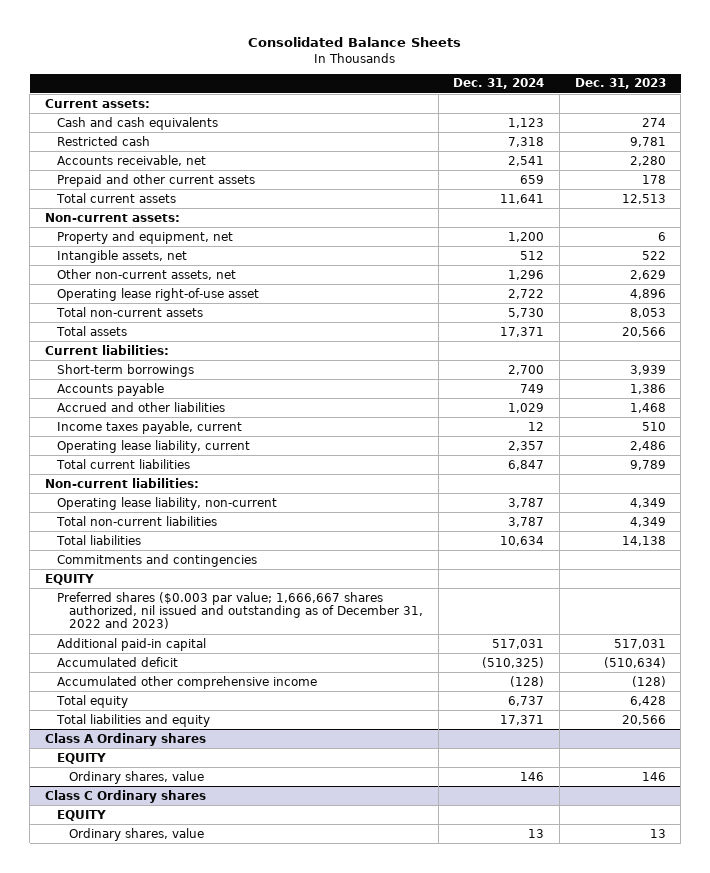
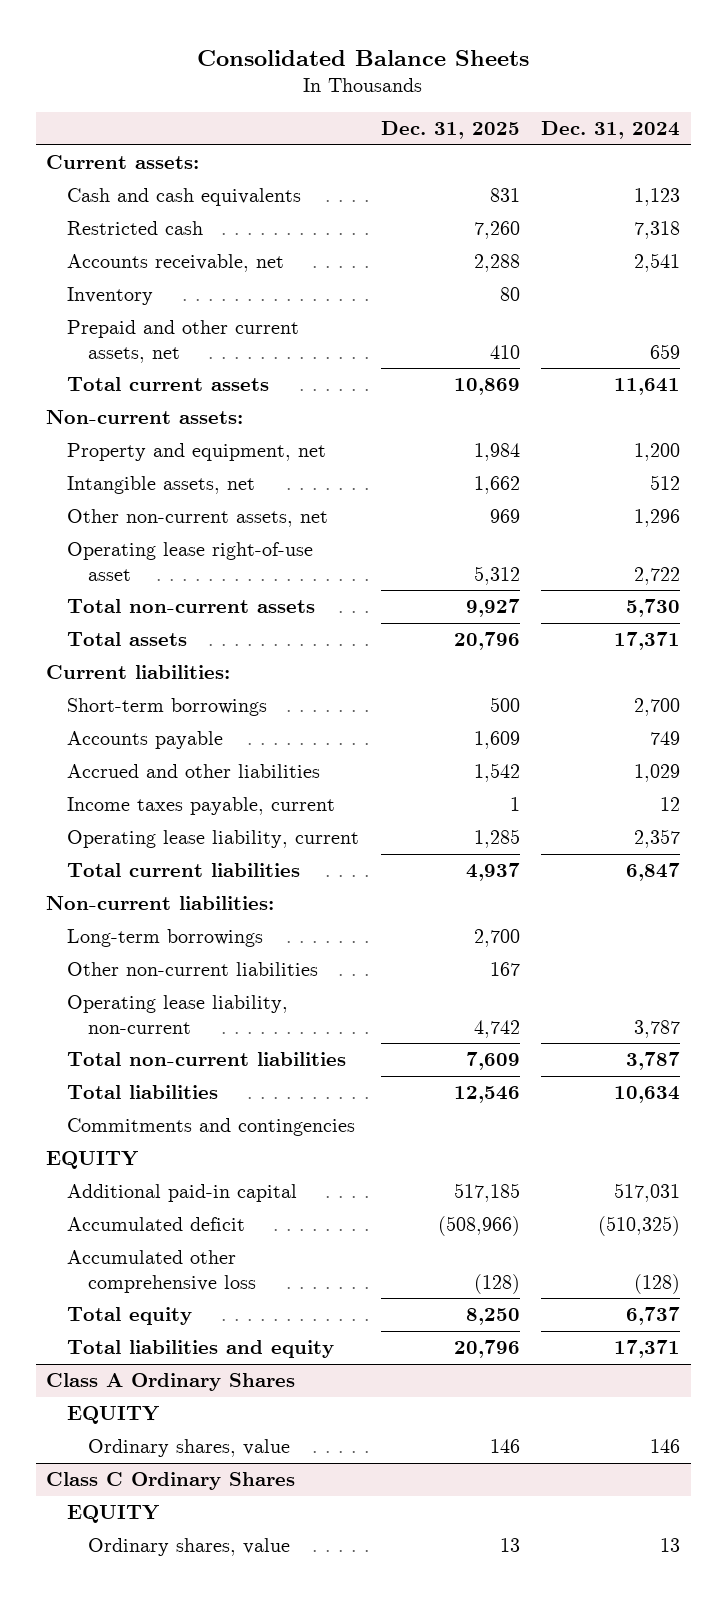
[574,78,666,90] Dec. 31, 2023 -> none
none -> [380,121,520,140] Dec. 31, 2025
none -> [67,287,154,306] Inventory
[57,173,256,187] Prepaid and other current assets -> [67,320,300,363] Prepaid and other current assets, net
none -> [67,929,264,948] Long-term borrowings
none -> [67,962,319,977] Other non-current liabilities
[57,591,424,630] Preferred shares ($0.003 par value; 1,666,667 shares authorized, nil issued and outstanding as of December 31, 2022 and 2023) -> none
[57,675,318,689] Accumulated other comprehensive income -> [67,1250,257,1293] Accumulated other comprehensive loss
[44,732,206,746] Class A Ordinary shares -> [46,1373,296,1392] Class A Ordinary Shares
[44,789,206,803] Class C Ordinary shares -> [46,1472,296,1491] Class C Ordinary Shares

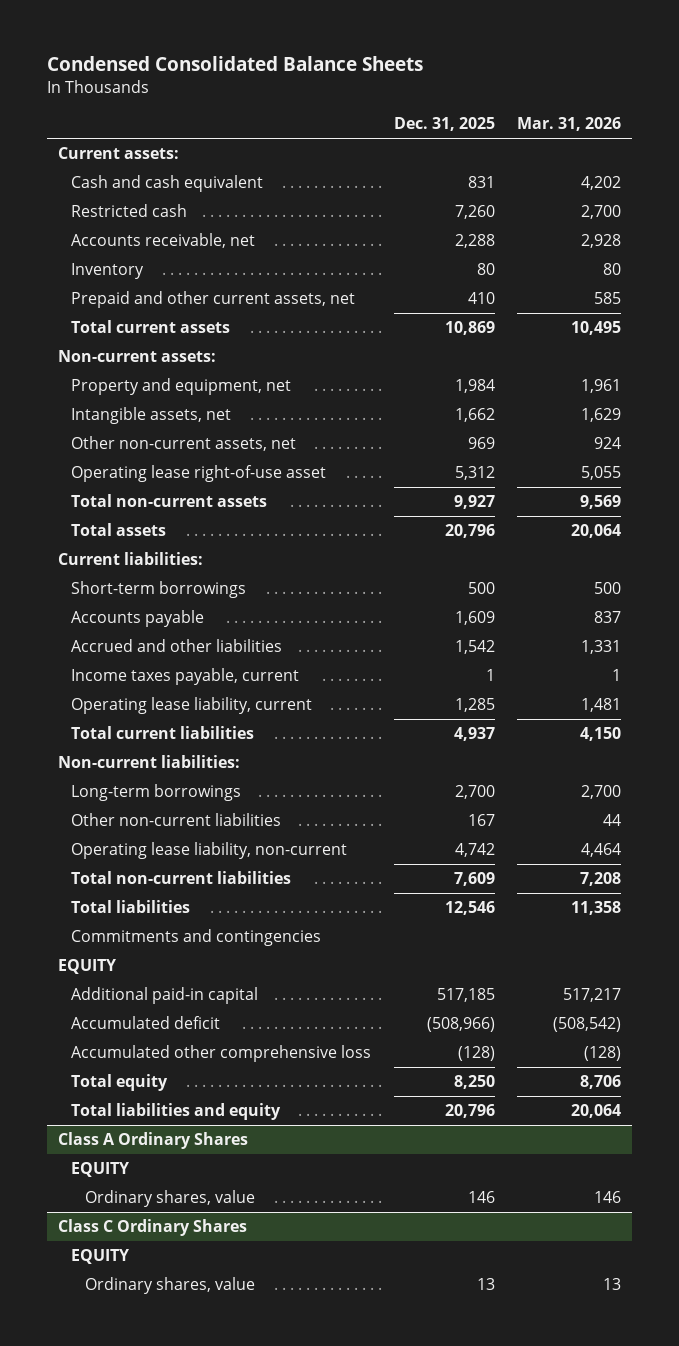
[197,49,530,66] Consolidated Balance Sheets -> [46,56,423,72] Condensed Consolidated Balance Sheets
[541,121,681,140] Dec. 31, 2024 -> none
none -> [516,117,621,132] Mar. 31, 2026
[67,188,302,207] Cash and cash equivalents -> [71,175,264,193] Cash and cash equivalent

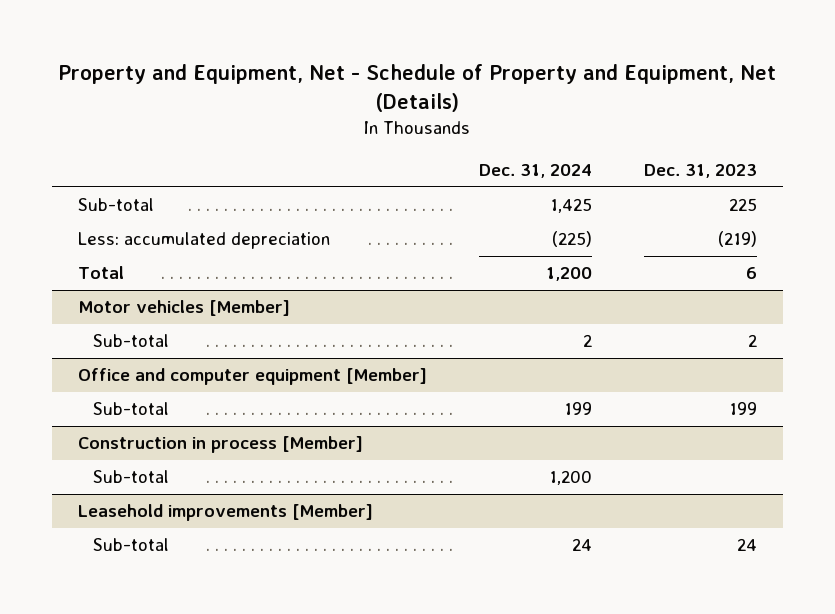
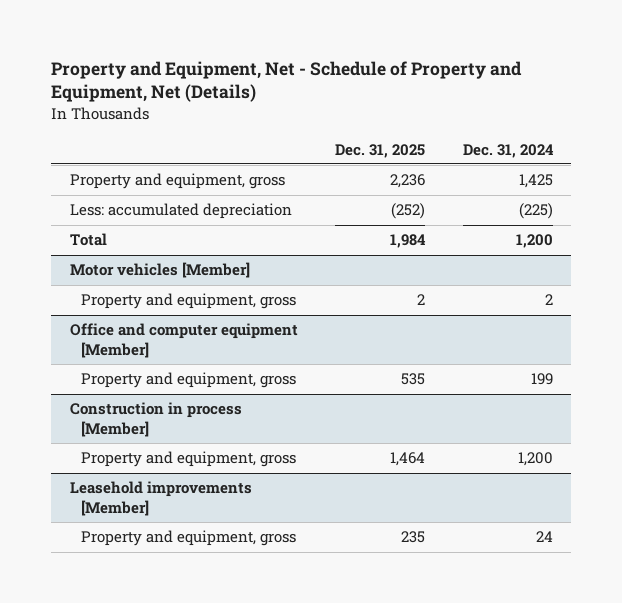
[643,164,757,179] Dec. 31, 2023 -> none
none -> [335,143,426,158] Dec. 31, 2025
[77,198,154,212] Sub-total -> [69,173,285,190] Property and equipment, gross
[92,334,169,348] Sub-total -> [80,293,296,310] Property and equipment, gross
[92,402,169,416] Sub-total -> [80,372,296,389] Property and equipment, gross
[92,470,169,484] Sub-total -> [80,451,296,468] Property and equipment, gross
[92,538,169,552] Sub-total -> [80,530,296,547] Property and equipment, gross

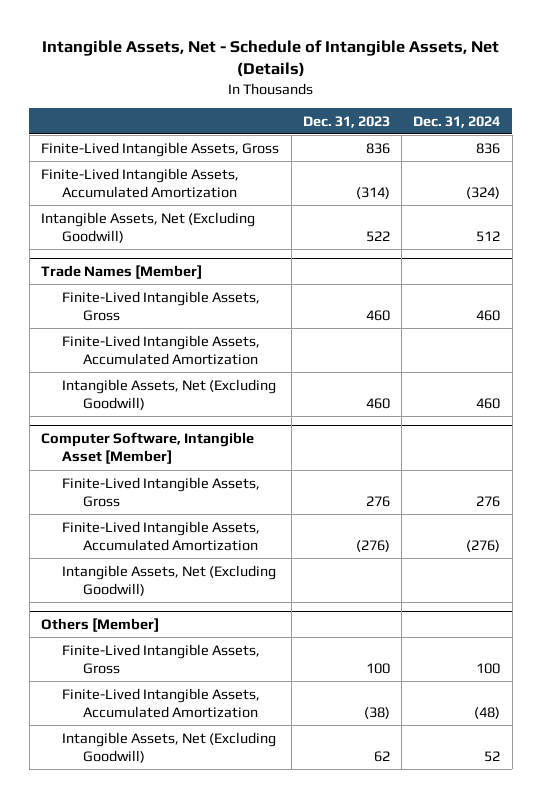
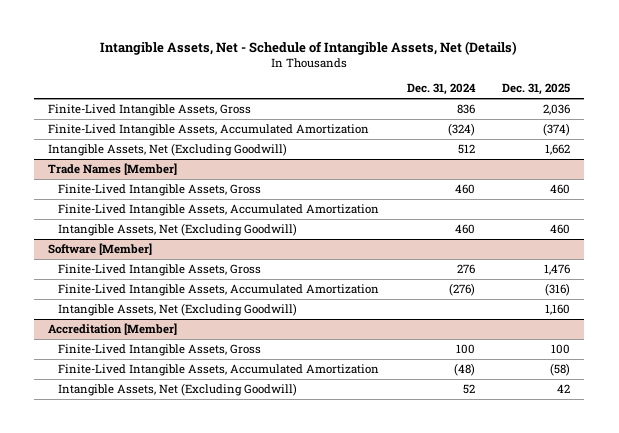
[302,115,390,128] Dec. 31, 2023 -> none
none -> [502,83,571,96] Dec. 31, 2025
[41,431,255,465] Computer Software, Intangible Asset [Member] -> [48,242,153,255] Software [Member]
[41,617,160,632] Others [Member] -> none
none -> [48,322,178,335] Accreditation [Member]

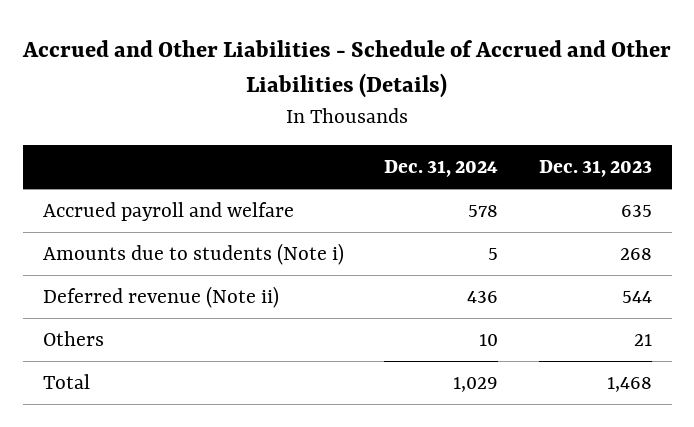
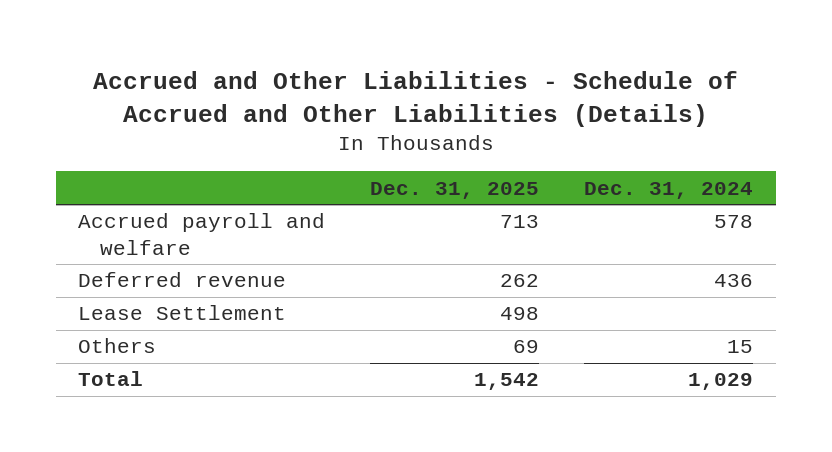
[538,160,652,178] Dec. 31, 2023 -> none
none -> [370,181,540,199] Dec. 31, 2025
[42,242,344,265] Amounts due to students (Note i) -> none
[42,285,279,308] Deferred revenue (Note ii) -> [78,272,287,288] Deferred revenue
none -> [78,305,287,321] Lease Settlement
[479,333,499,346] 10 -> [727,340,754,354] 15

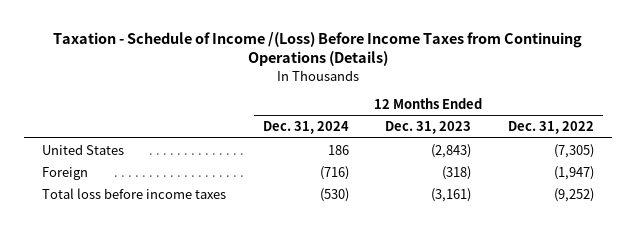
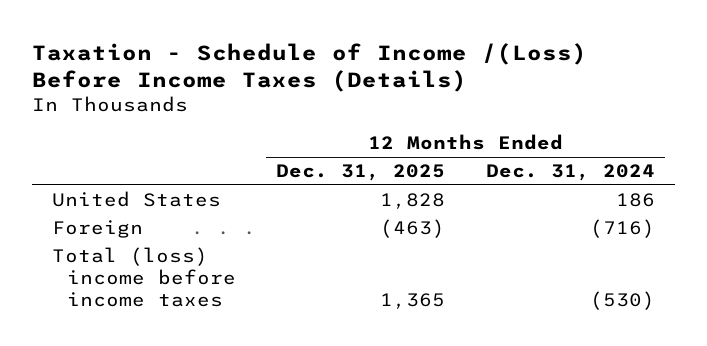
[53,31,583,67] Taxation - Schedule of Income /(Loss) Before Income Taxes from Continuing Operations (Details) -> [31,42,587,93] Taxation - Schedule of Income /(Loss) Before Income Taxes (Details)
[385,121,472,135] Dec. 31, 2023 -> none
[507,121,594,135] Dec. 31, 2022 -> none
none -> [276,164,446,182] Dec. 31, 2025
[42,187,227,199] Total loss before income taxes -> [52,247,236,308] Total (loss) income before income taxes

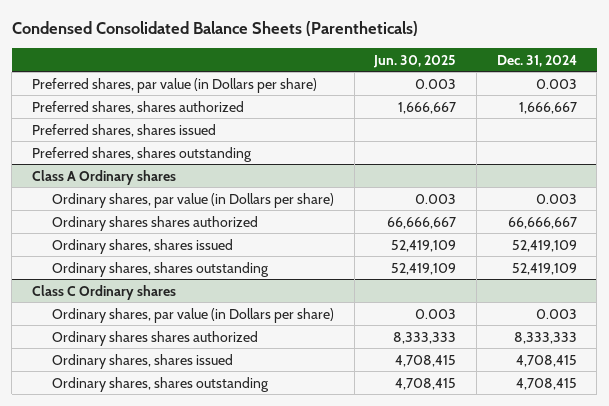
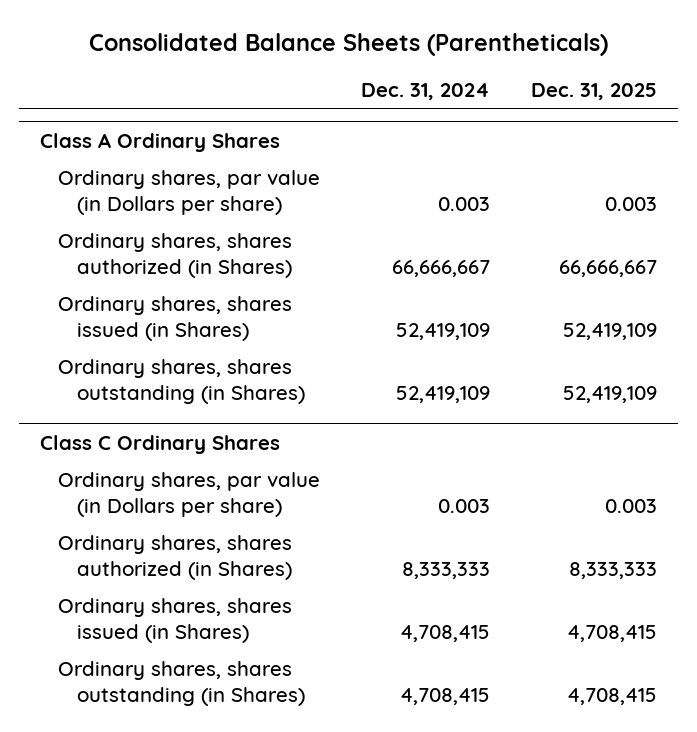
[11,20,418,36] Condensed Consolidated Balance Sheets (Parentheticals) -> [88,32,608,56] Consolidated Balance Sheets (Parentheticals)
[373,54,457,68] Jun. 30, 2025 -> none
none -> [531,82,658,100] Dec. 31, 2025
[32,77,318,93] Preferred shares, par value (in Dollars per share) -> none
[32,100,245,114] Preferred shares, shares authorized -> none
[32,123,217,137] Preferred shares, shares issued -> none
[32,146,253,162] Preferred shares, shares outstanding -> none
[32,169,177,185] Class A Ordinary shares -> [39,132,280,152] Class A Ordinary Shares
[52,215,259,231] Ordinary shares shares authorized -> [58,232,293,278] Ordinary shares, shares authorized (in Shares)
[52,238,234,254] Ordinary shares, shares issued -> [58,295,293,341] Ordinary shares, shares issued (in Shares)
[52,261,270,277] Ordinary shares, shares outstanding -> [58,358,305,404] Ordinary shares, shares outstanding (in Shares)
[32,284,177,300] Class C Ordinary shares -> [39,434,280,454] Class C Ordinary Shares
[52,330,259,346] Ordinary shares shares authorized -> [58,534,293,580] Ordinary shares, shares authorized (in Shares)
[52,353,234,369] Ordinary shares, shares issued -> [58,597,293,643] Ordinary shares, shares issued (in Shares)
[52,376,270,392] Ordinary shares, shares outstanding -> [58,660,305,706] Ordinary shares, shares outstanding (in Shares)

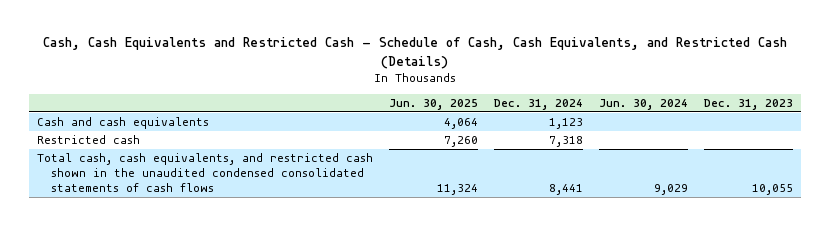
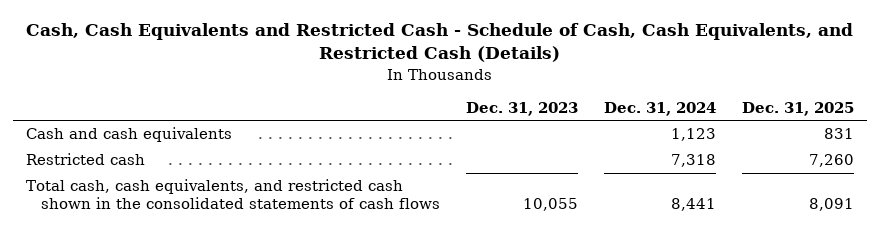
[388,98,478,110] Jun. 30, 2025 -> none
[598,98,688,110] Jun. 30, 2024 -> none
none -> [741,101,854,116] Dec. 31, 2025
[36,153,373,193] Total cash, cash equivalents, and restricted cash shown in the unaudited condensed consolidated statements of cash flows -> [25,179,441,209] Total cash, cash equivalents, and restricted cash shown in the consolidated statements of cash flows

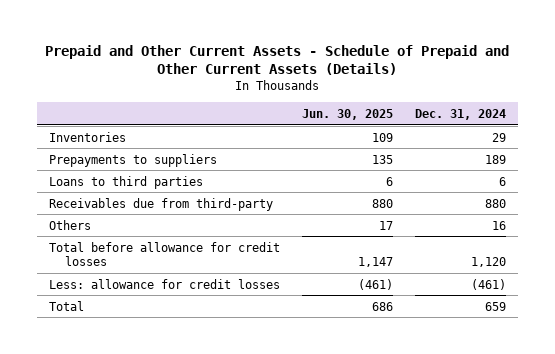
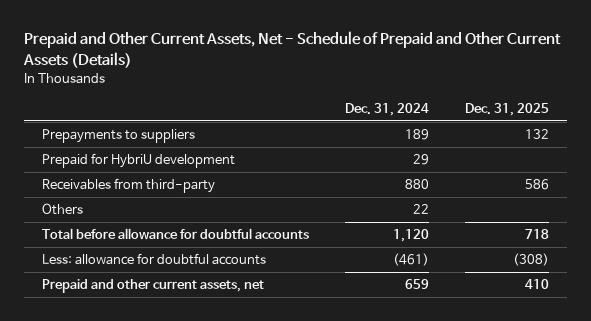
[45,44,510,76] Prepaid and Other Current Assets - Schedule of Prepaid and Other Current Assets (Details) -> [22,31,561,68] Prepaid and Other Current Assets, Net - Schedule of Prepaid and Other Current Assets (Details)
[301,108,393,120] Jun. 30, 2025 -> none
none -> [465,103,550,117] Dec. 31, 2025
[48,131,126,142] Inventories -> none
[48,175,203,189] Loans to third parties -> none
none -> [41,153,235,169] Prepaid for HybriU development
[48,197,273,211] Receivables due from third-party -> [41,178,215,194] Receivables from third-party
[492,220,507,230] 16 -> [412,204,429,215] 22
[48,241,280,266] Total before allowance for credit losses -> [41,228,309,241] Total before allowance for doubtful accounts
[48,278,280,289] Less: allowance for credit losses -> [41,253,266,266] Less: allowance for doubtful accounts
[48,300,84,311] Total -> [41,279,264,294] Prepaid and other current assets, net

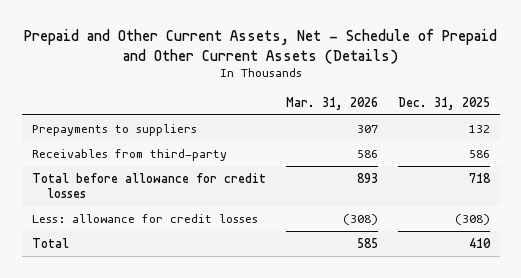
[344,103,429,117] Dec. 31, 2024 -> none
none -> [285,96,378,110] Mar. 31, 2026
[41,153,235,169] Prepaid for HybriU development -> none
[41,203,83,216] Others -> none
[41,228,309,241] Total before allowance for doubtful accounts -> [31,172,266,199] Total before allowance for credit losses
[41,253,266,266] Less: allowance for doubtful accounts -> [31,213,258,223] Less: allowance for credit losses
[41,279,264,294] Prepaid and other current assets, net -> [31,237,69,248] Total

